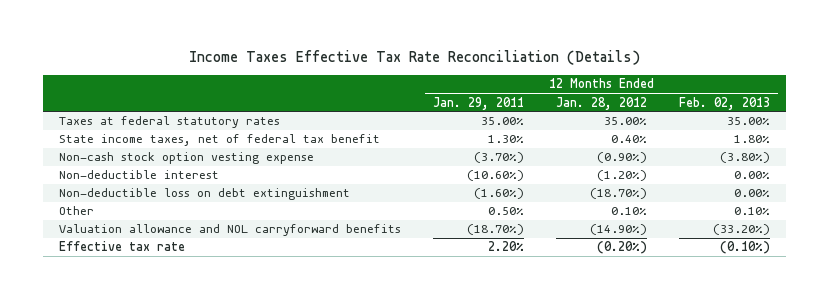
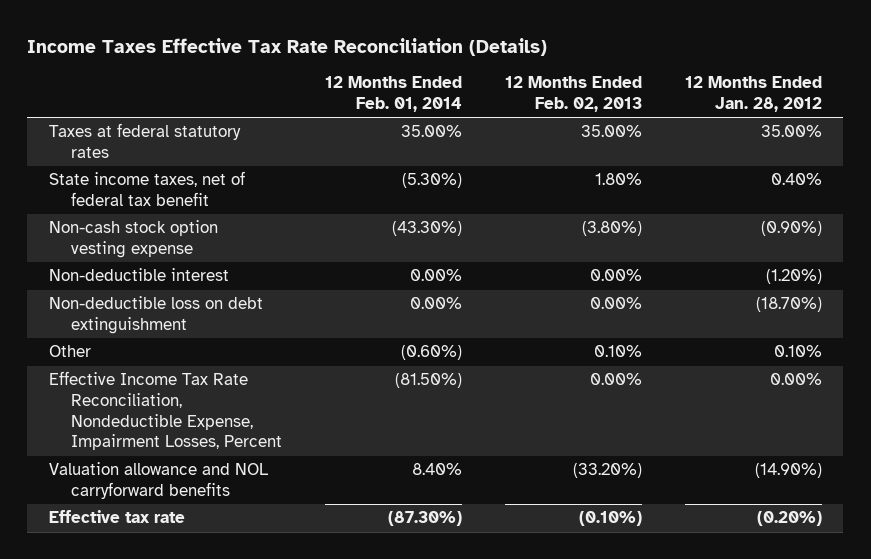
[433,96,525,110] Jan. 29, 2011 -> none
none -> [325,76,463,112] 12 Months Ended Feb. 01, 2014
none -> [48,371,283,451] Effective Income Tax Rate Reconciliation, Nondeductible Expense, Impairment Losses, Percent

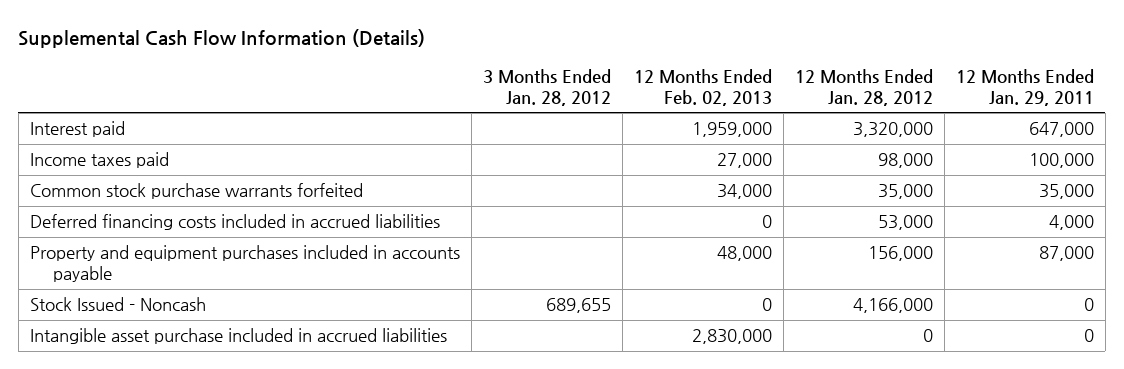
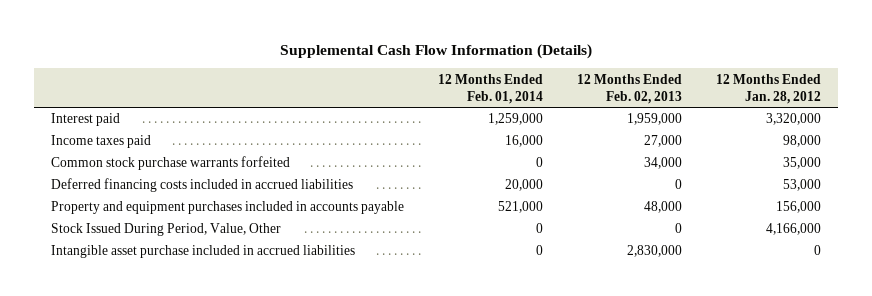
[482,68,611,106] 3 Months Ended Jan. 28, 2012 -> none
[955,68,1094,106] 12 Months Ended Jan. 29, 2011 -> none
none -> [437,73,543,104] 12 Months Ended Feb. 01, 2014
[29,297,206,312] Stock Issued - Noncash -> [50,223,281,237] Stock Issued During Period, Value, Other

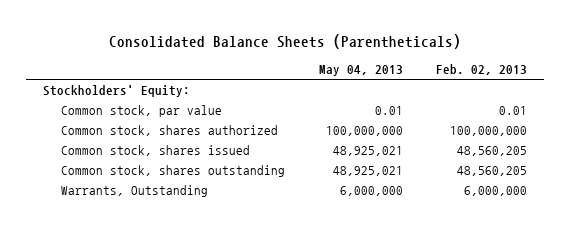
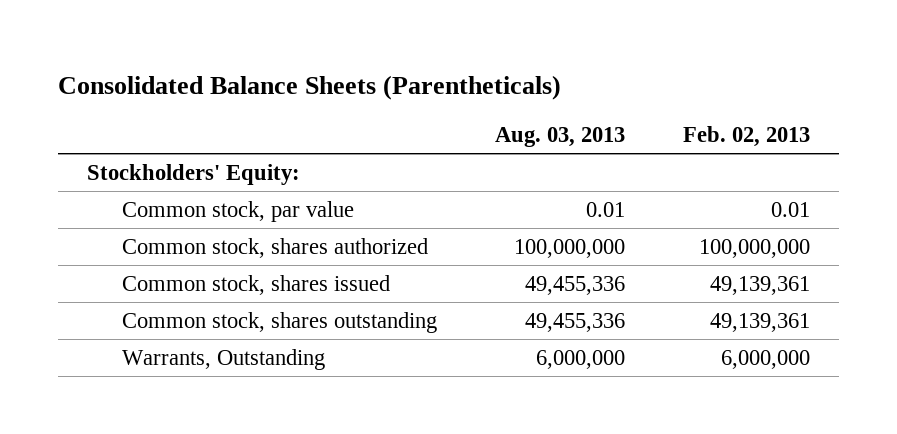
[318,65,403,77] May 04, 2013 -> none
none -> [495,127,626,148] Aug. 03, 2013
[457,146,528,157] 48,560,205 -> [709,275,810,295] 49,139,361
[457,166,528,177] 48,560,205 -> [709,312,810,332] 49,139,361

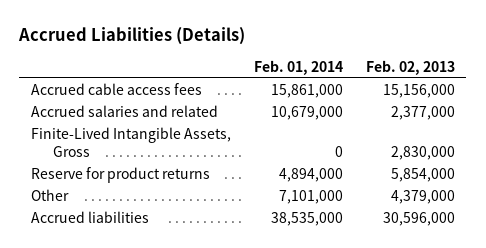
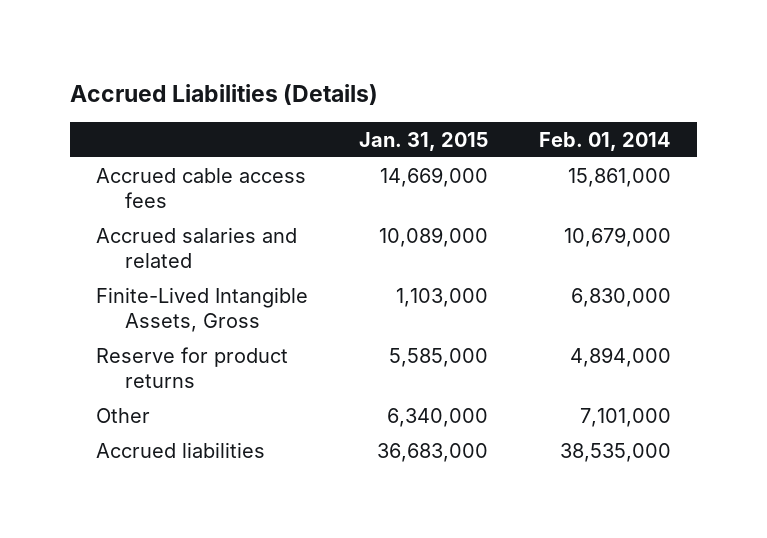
[365,59,455,75] Feb. 02, 2013 -> none
none -> [358,131,488,151] Jan. 31, 2015
[334,145,343,157] 0 -> [571,287,672,307] 6,830,000

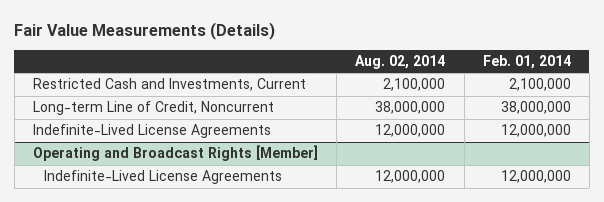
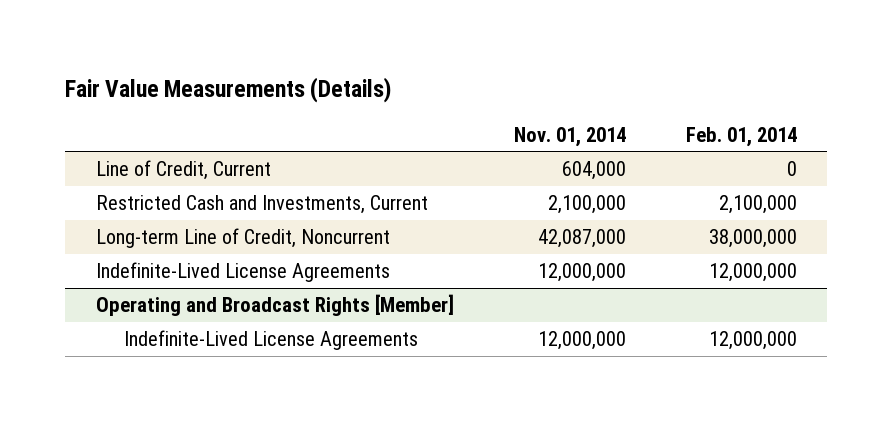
[355,55,446,70] Aug. 02, 2014 -> none
none -> [513,126,626,147] Nov. 01, 2014
none -> [95,160,271,181] Line of Credit, Current

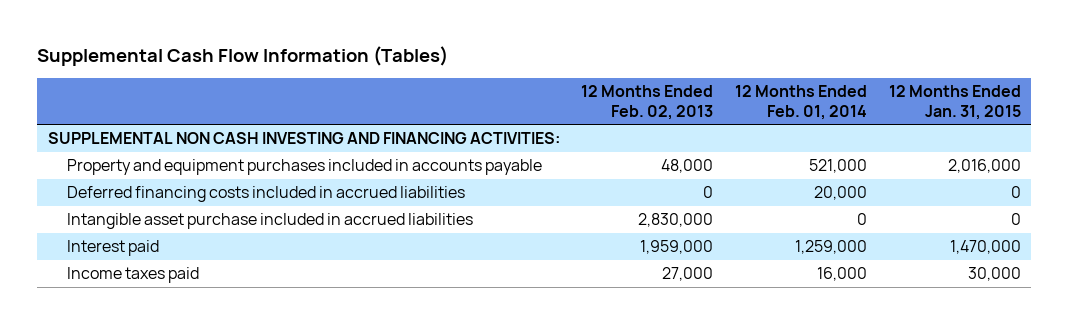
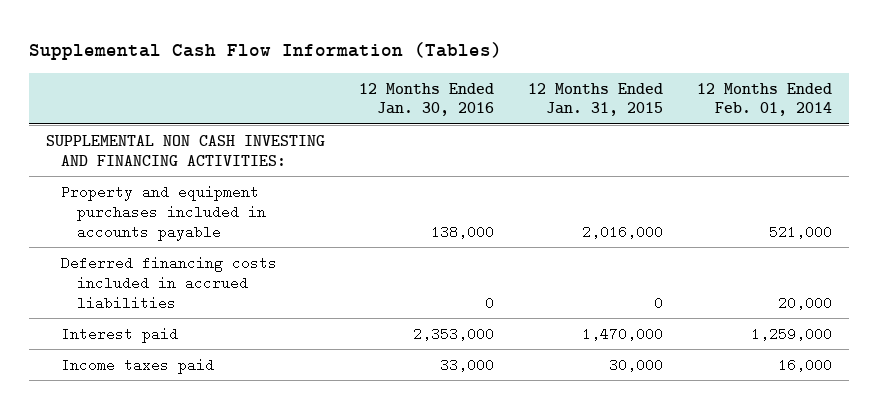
[581,85,714,120] 12 Months Ended Feb. 02, 2013 -> none
none -> [358,82,494,117] 12 Months Ended Jan. 30, 2016
[67,213,474,230] Intangible asset purchase included in accrued liabilities -> none

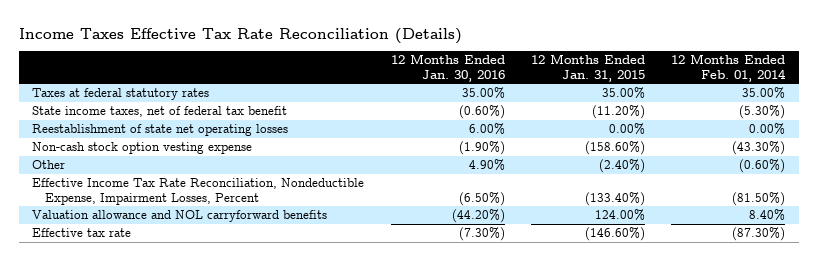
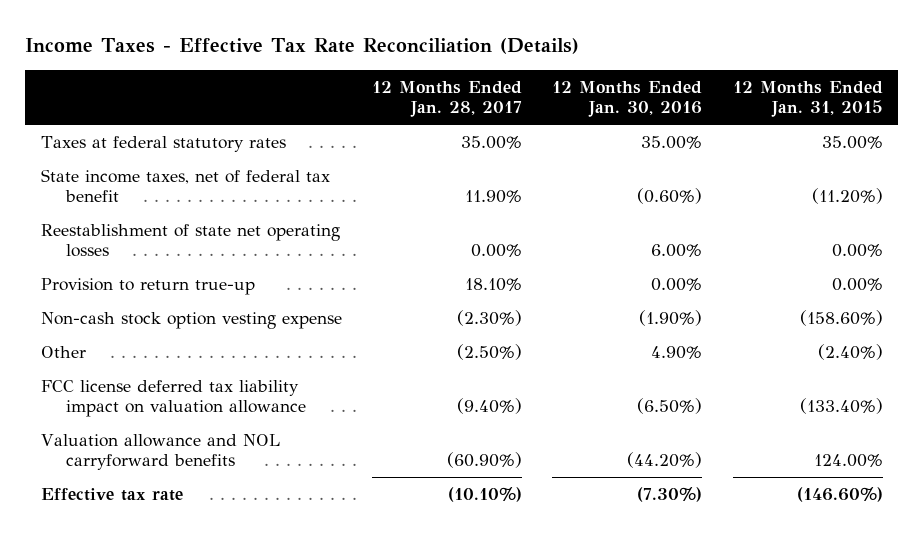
[19,27,463,44] Income Taxes Effective Tax Rate Reconciliation (Details) -> [25,38,580,55] Income Taxes - Effective Tax Rate Reconciliation (Details)
[671,54,787,82] 12 Months Ended Feb. 01, 2014 -> none
none -> [372,80,523,117] 12 Months Ended Jan. 28, 2017
none -> [40,278,255,296] Provision to return true-up
[32,178,365,205] Effective Income Tax Rate Reconciliation, Nondeductible Expense, Impairment Losses, Percent -> [40,380,306,418] FCC license deferred tax liability impact on valuation allowance

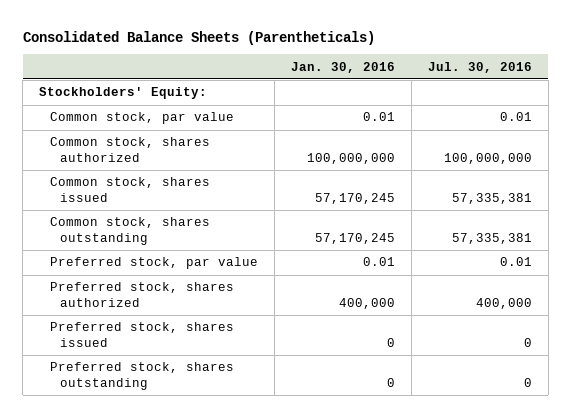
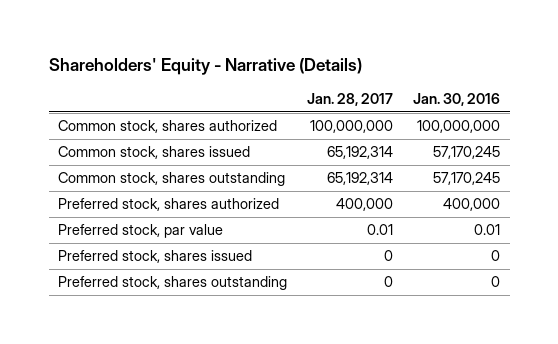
[22,30,375,45] Consolidated Balance Sheets (Parentheticals) -> [48,58,362,76] Shareholders' Equity - Narrative (Details)
[427,61,532,73] Jul. 30, 2016 -> none
none -> [307,93,394,107] Jan. 28, 2017
[39,87,208,100] Stockholders' Equity: -> none
[49,112,234,125] Common stock, par value -> none
[49,257,258,270] Preferred stock, par value -> [58,224,224,239] Preferred stock, par value

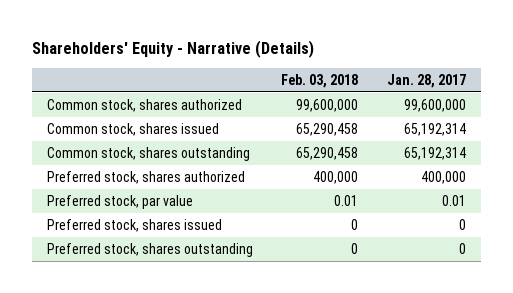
[412,93,500,107] Jan. 30, 2016 -> none
none -> [281,73,359,88] Feb. 03, 2018
[310,120,394,134] 100,000,000 -> [404,98,467,112] 99,600,000

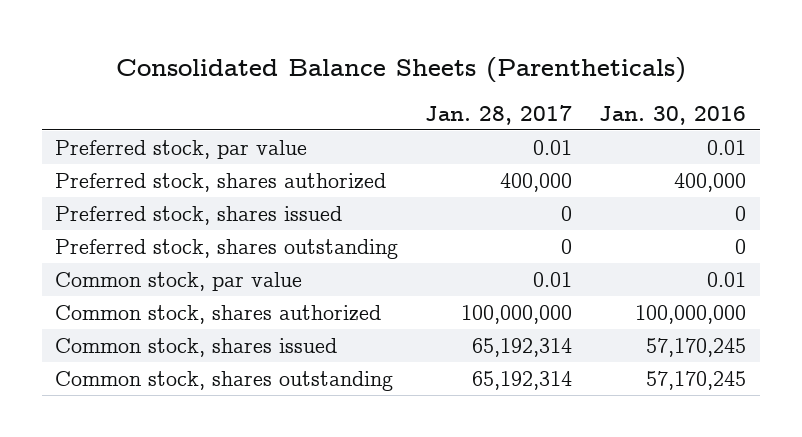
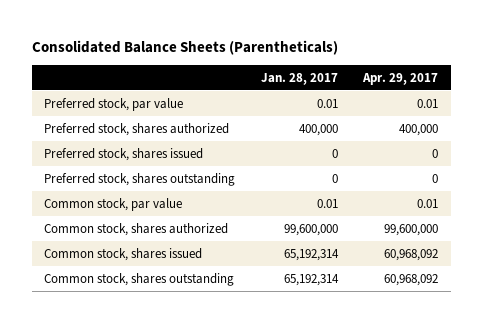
[599,106,747,126] Jan. 30, 2016 -> none
none -> [362,72,439,85] Apr. 29, 2017
[461,304,573,324] 100,000,000 -> [283,223,338,236] 99,600,000

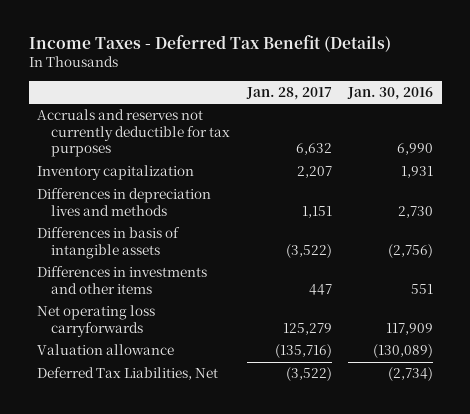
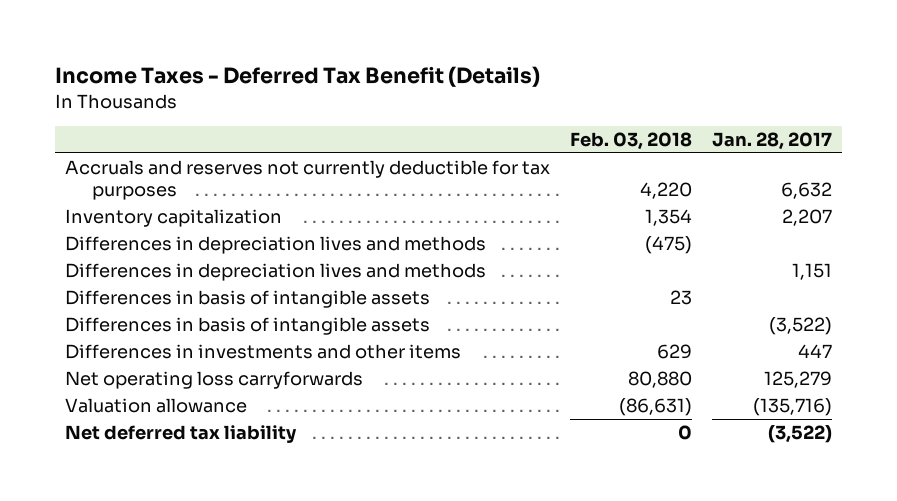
[347,86,434,100] Jan. 30, 2016 -> none
none -> [570,131,693,150] Feb. 03, 2018
none -> [65,235,487,254] Differences in depreciation lives and methods
none -> [65,289,431,308] Differences in basis of intangible assets
[37,367,219,381] Deferred Tax Liabilities, Net -> [65,424,298,443] Net deferred tax liability

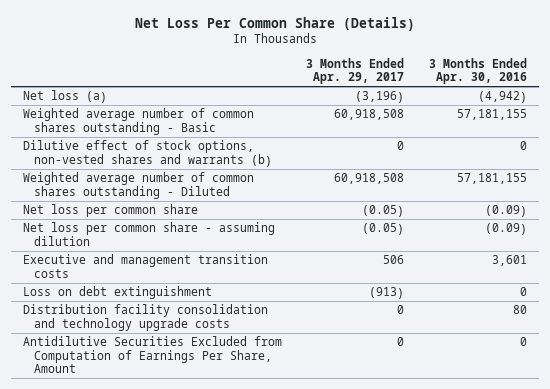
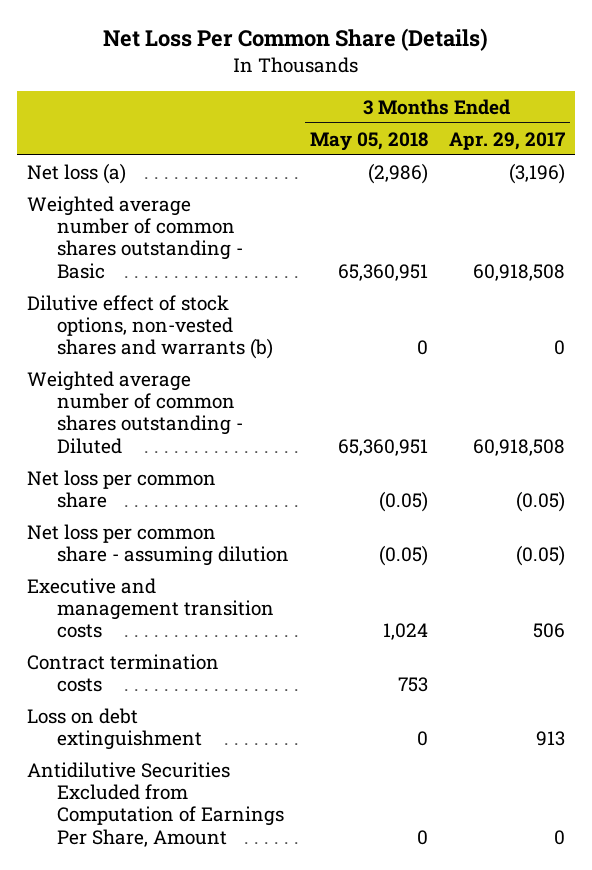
[429,57,528,85] 3 Months Ended Apr. 30, 2016 -> none
none -> [309,131,428,151] May 05, 2018
[22,304,268,331] Distribution facility consolidation and technology upgrade costs -> none
none -> [27,653,220,693] Contract termination costs
[369,287,405,300] (913) -> [535,731,565,747] 913

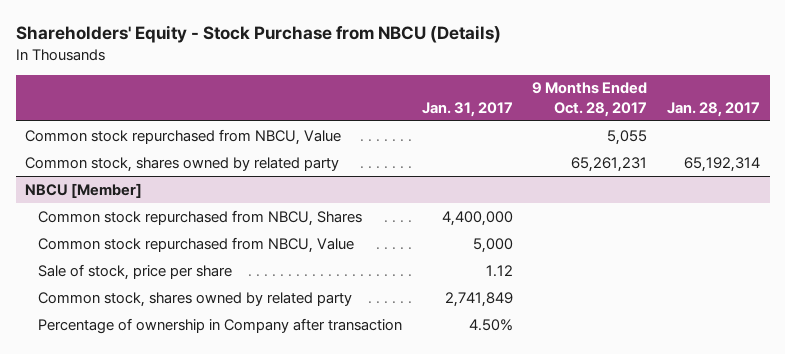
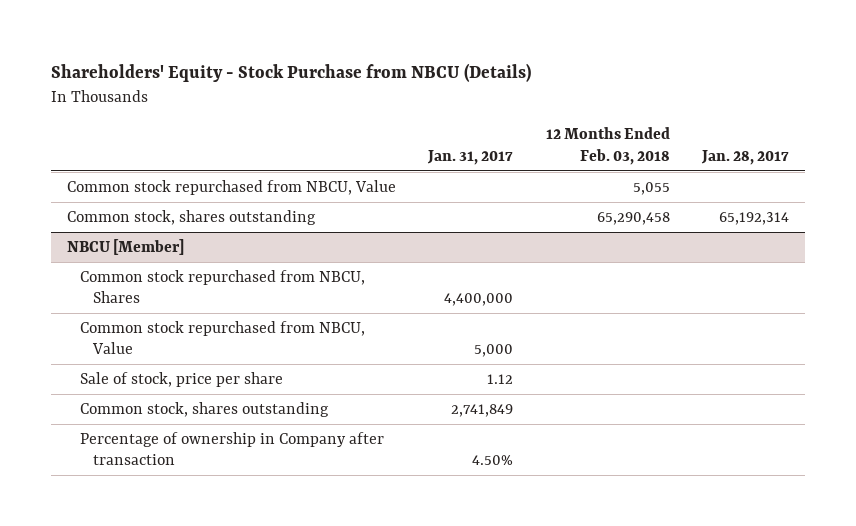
[532,82,648,118] 9 Months Ended Oct. 28, 2017 -> none
none -> [545,127,670,166] 12 Months Ended Feb. 03, 2018
[25,156,340,172] Common stock, shares owned by related party -> [67,209,317,225] Common stock, shares outstanding
[38,291,353,307] Common stock, shares owned by related party -> [80,401,330,417] Common stock, shares outstanding

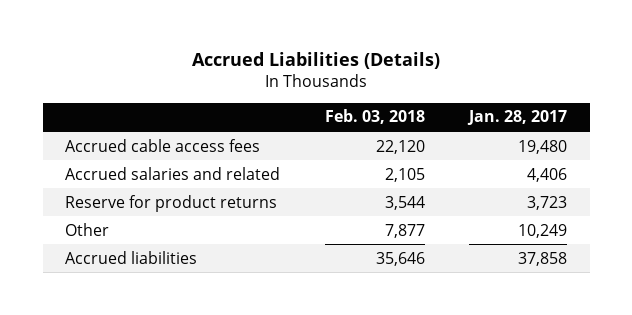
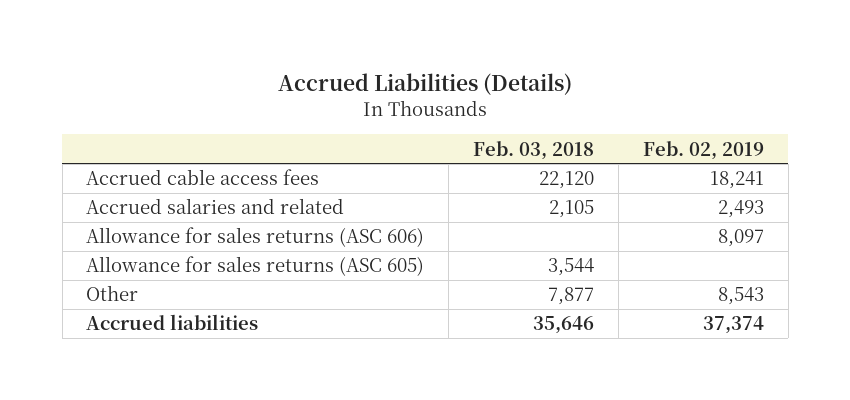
[467,110,568,126] Jan. 28, 2017 -> none
none -> [642,140,764,160] Feb. 02, 2019
none -> [86,227,425,248] Allowance for sales returns (ASC 606)
[64,194,277,212] Reserve for product returns -> [86,256,425,277] Allowance for sales returns (ASC 605)

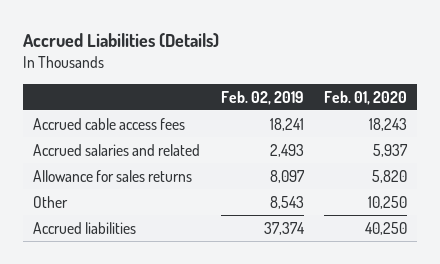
[473,140,595,160] Feb. 03, 2018 -> none
none -> [323,90,407,105] Feb. 01, 2020
[86,256,425,277] Allowance for sales returns (ASC 605) -> none
[86,227,425,248] Allowance for sales returns (ASC 606) -> [33,169,193,182] Allowance for sales returns

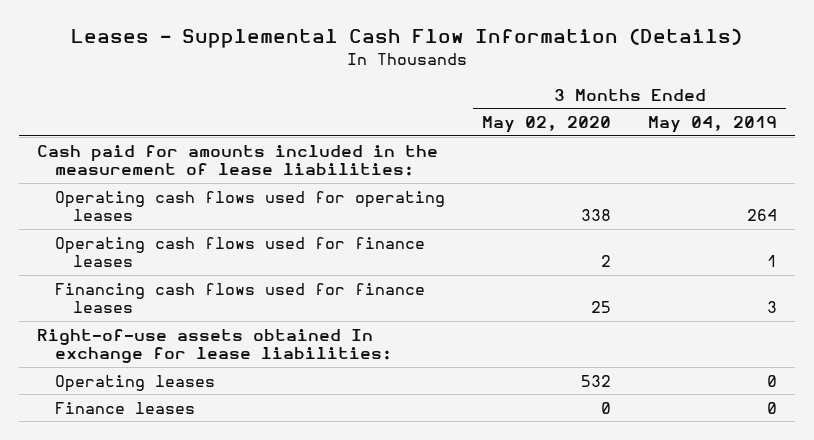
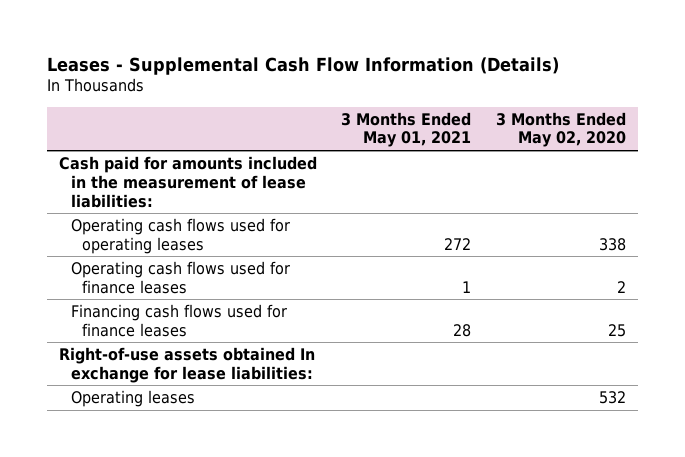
[647,116,777,134] May 04, 2019 -> none
none -> [341,111,472,148] 3 Months Ended May 01, 2021
[55,401,196,414] Finance leases -> none

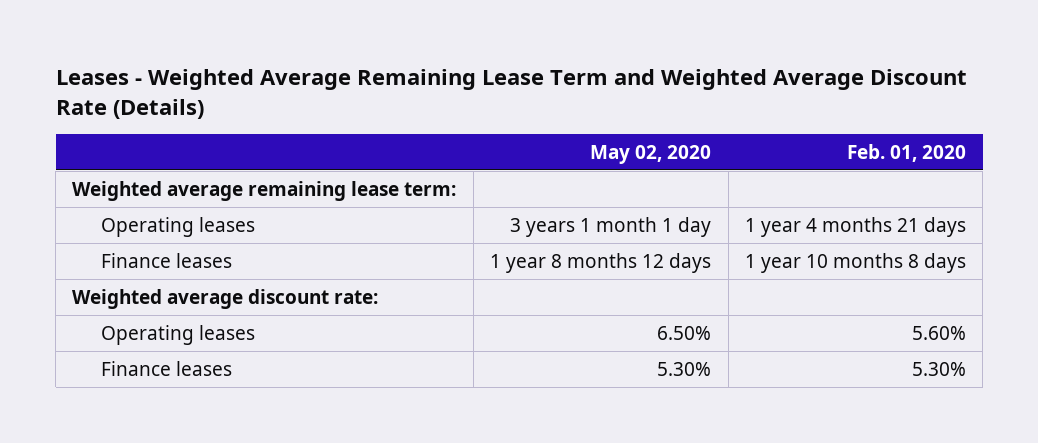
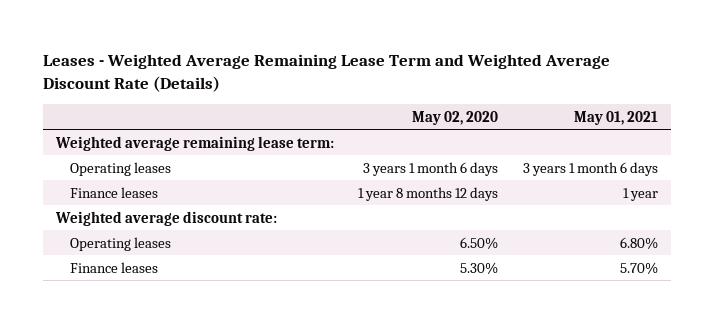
[846,143,966,162] Feb. 01, 2020 -> none
none -> [574,110,659,125] May 01, 2021
[510,216,712,237] 3 years 1 month 1 day -> [363,161,499,176] 3 years 1 month 6 days

